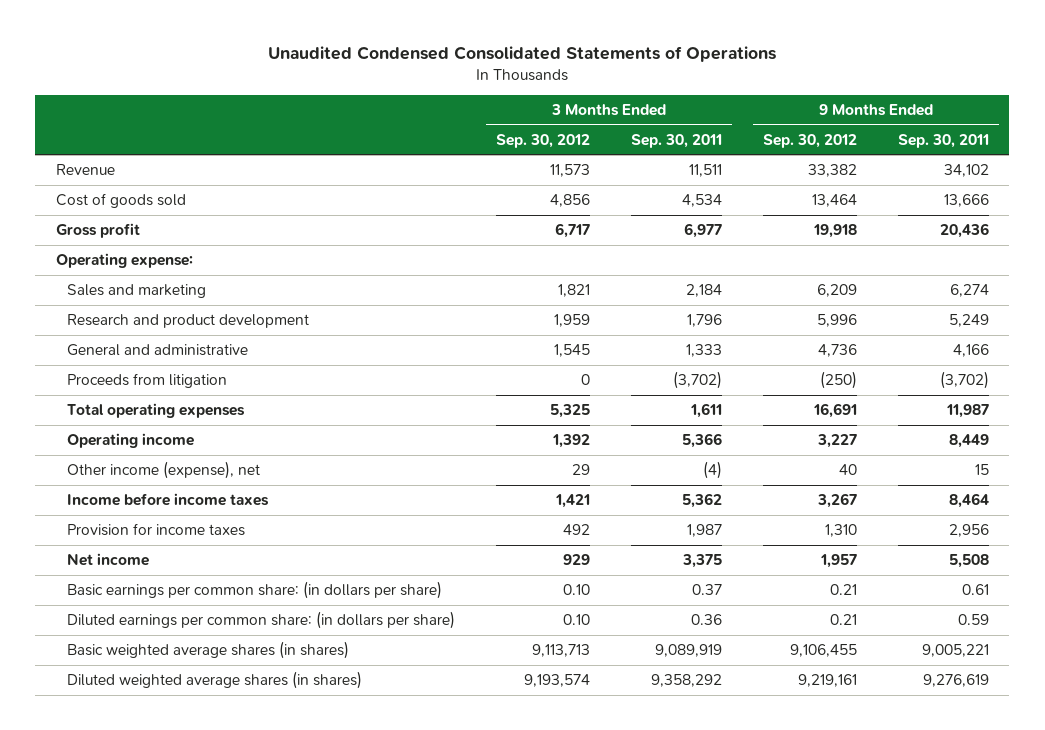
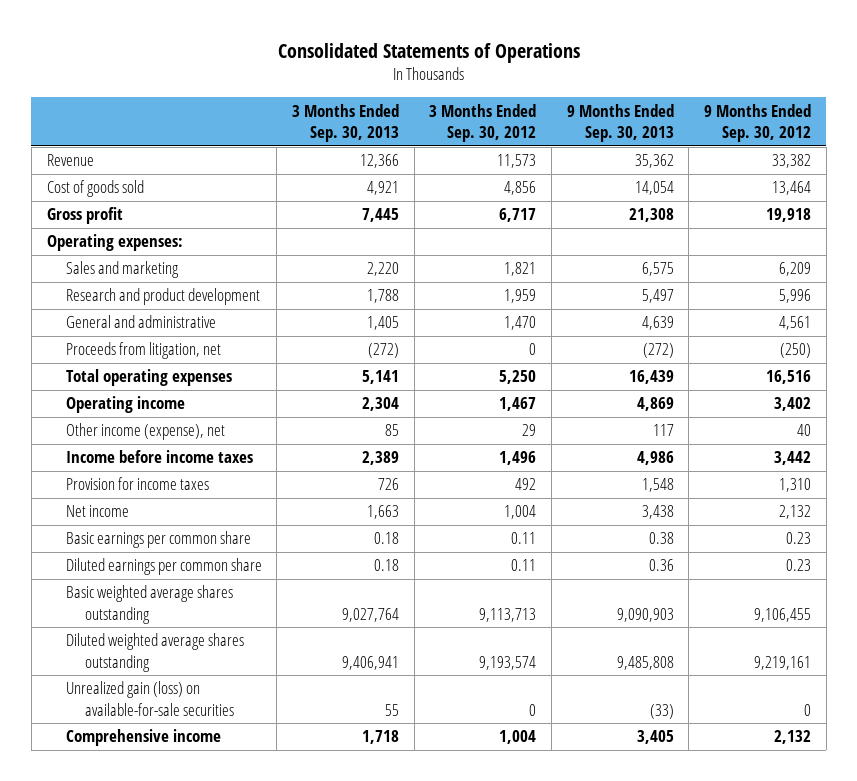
[268,46,777,63] Unaudited Condensed Consolidated Statements of Operations -> [277,42,580,63] Consolidated Statements of Operations
[631,133,723,148] Sep. 30, 2011 -> none
[898,133,990,148] Sep. 30, 2011 -> none
none -> [291,103,399,143] 3 Months Ended Sep. 30, 2013
none -> [566,103,674,143] 9 Months Ended Sep. 30, 2013
[55,252,193,268] Operating expense: -> [46,234,183,252] Operating expenses:
[554,343,591,357] 1,545 -> [504,316,537,331] 1,470
[818,343,858,357] 4,736 -> [778,316,811,331] 4,561
[67,372,228,388] Proceeds from litigation -> [65,342,221,360] Proceeds from litigation, net
[550,403,591,418] 5,325 -> [499,370,537,385] 5,250
[813,402,858,418] 16,691 -> [765,370,811,385] 16,516
[552,433,591,448] 1,392 -> [499,397,537,412] 1,467
[817,433,858,448] 3,227 -> [773,397,811,412] 3,402
[555,493,591,508] 1,421 -> [499,451,537,466] 1,496
[817,492,858,508] 3,267 -> [773,451,811,466] 3,442
[563,553,591,565] 929 -> [504,505,537,520] 1,004
[820,553,858,568] 1,957 -> [778,505,811,520] 2,132
[67,580,443,599] Basic earnings per common share: (in dollars per share) -> [65,531,251,549] Basic earnings per common share
[563,583,591,595] 0.10 -> [511,532,537,545] 0.11
[830,583,858,595] 0.21 -> [785,532,811,545] 0.23
[67,610,456,629] Diluted earnings per common share: (in dollars per share) -> [65,558,262,576] Diluted earnings per common share
[563,613,591,625] 0.10 -> [511,559,537,572] 0.11
[830,613,858,625] 0.21 -> [785,559,811,572] 0.23
[67,640,350,659] Basic weighted average shares (in shares) -> [65,585,233,625] Basic weighted average shares outstanding
[67,670,363,689] Diluted weighted average shares (in shares) -> [65,633,244,673] Diluted weighted average shares outstanding
none -> [65,681,234,717] Unrealized gain (loss) on available-for-sale securities
none -> [65,729,221,747] Comprehensive income

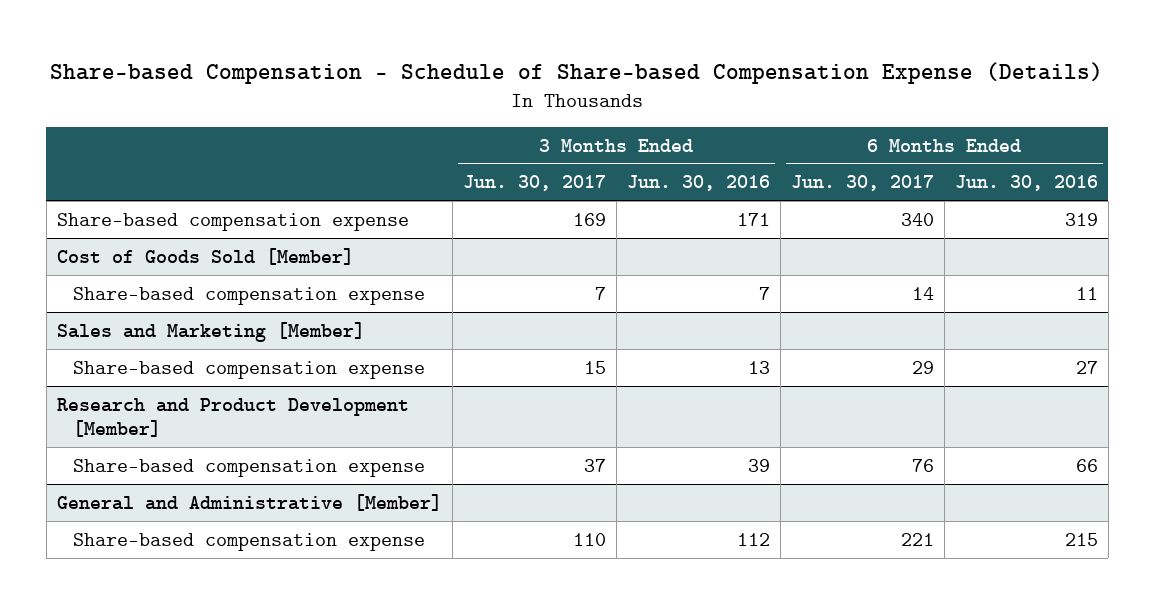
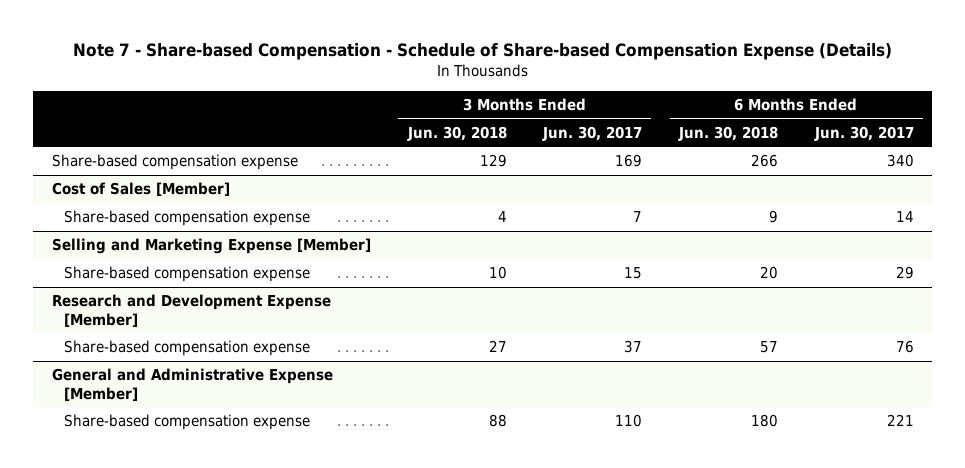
[50,61,1104,84] Share-based Compensation - Schedule of Share-based Compensation Expense (Details) -> [72,43,892,61] Note 7 - Share-based Compensation - Schedule of Share-based Compensation Expense (Details)
[626,175,770,192] Jun. 30, 2016 -> none
[954,175,1098,192] Jun. 30, 2016 -> none
none -> [406,125,507,141] Jun. 30, 2018
none -> [677,125,778,141] Jun. 30, 2018
[56,247,354,265] Cost of Goods Sold [Member] -> [51,182,230,197] Cost of Sales [Member]
[56,321,365,342] Sales and Marketing [Member] -> [51,238,371,255] Selling and Marketing Expense [Member]
[56,397,409,438] Research and Product Development [Member] -> [51,294,331,327] Research and Development Expense [Member]
[56,493,442,511] General and Administrative [Member] -> [51,368,333,401] General and Administrative Expense [Member]

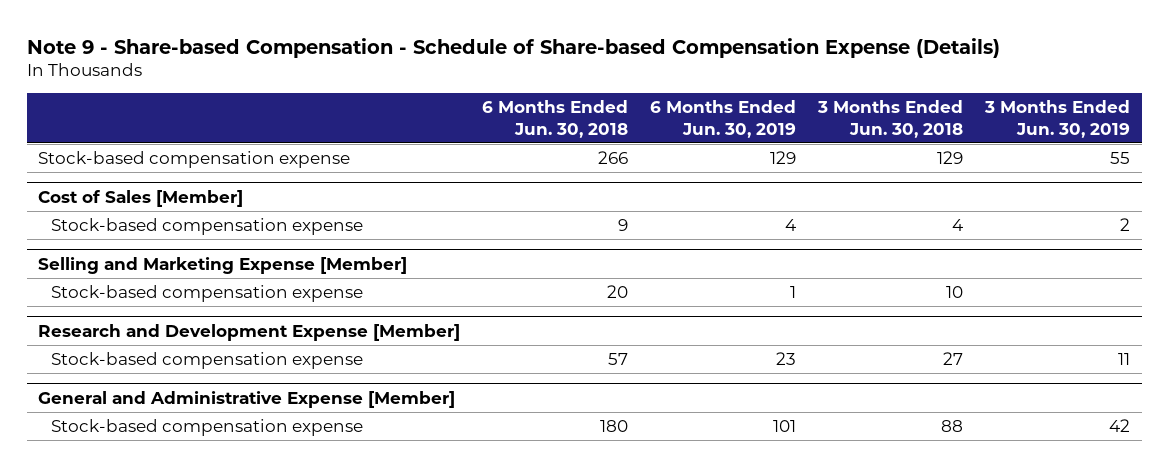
[72,43,892,61] Note 7 - Share-based Compensation - Schedule of Share-based Compensation Expense (Details) -> [27,37,1001,58] Note 9 - Share-based Compensation - Schedule of Share-based Compensation Expense (Details)
[542,125,643,141] Jun. 30, 2017 -> none
[813,125,914,141] Jun. 30, 2017 -> none
none -> [650,100,797,138] 6 Months Ended Jun. 30, 2019
none -> [984,100,1131,138] 3 Months Ended Jun. 30, 2019
[51,154,298,171] Share-based compensation expense -> [38,151,351,169] Stock-based compensation expense
[64,210,311,227] Share-based compensation expense -> [51,218,364,236] Stock-based compensation expense
[64,266,311,283] Share-based compensation expense -> [51,285,364,303] Stock-based compensation expense
[64,340,311,357] Share-based compensation expense -> [51,352,364,370] Stock-based compensation expense
[64,414,311,431] Share-based compensation expense -> [51,419,364,437] Stock-based compensation expense

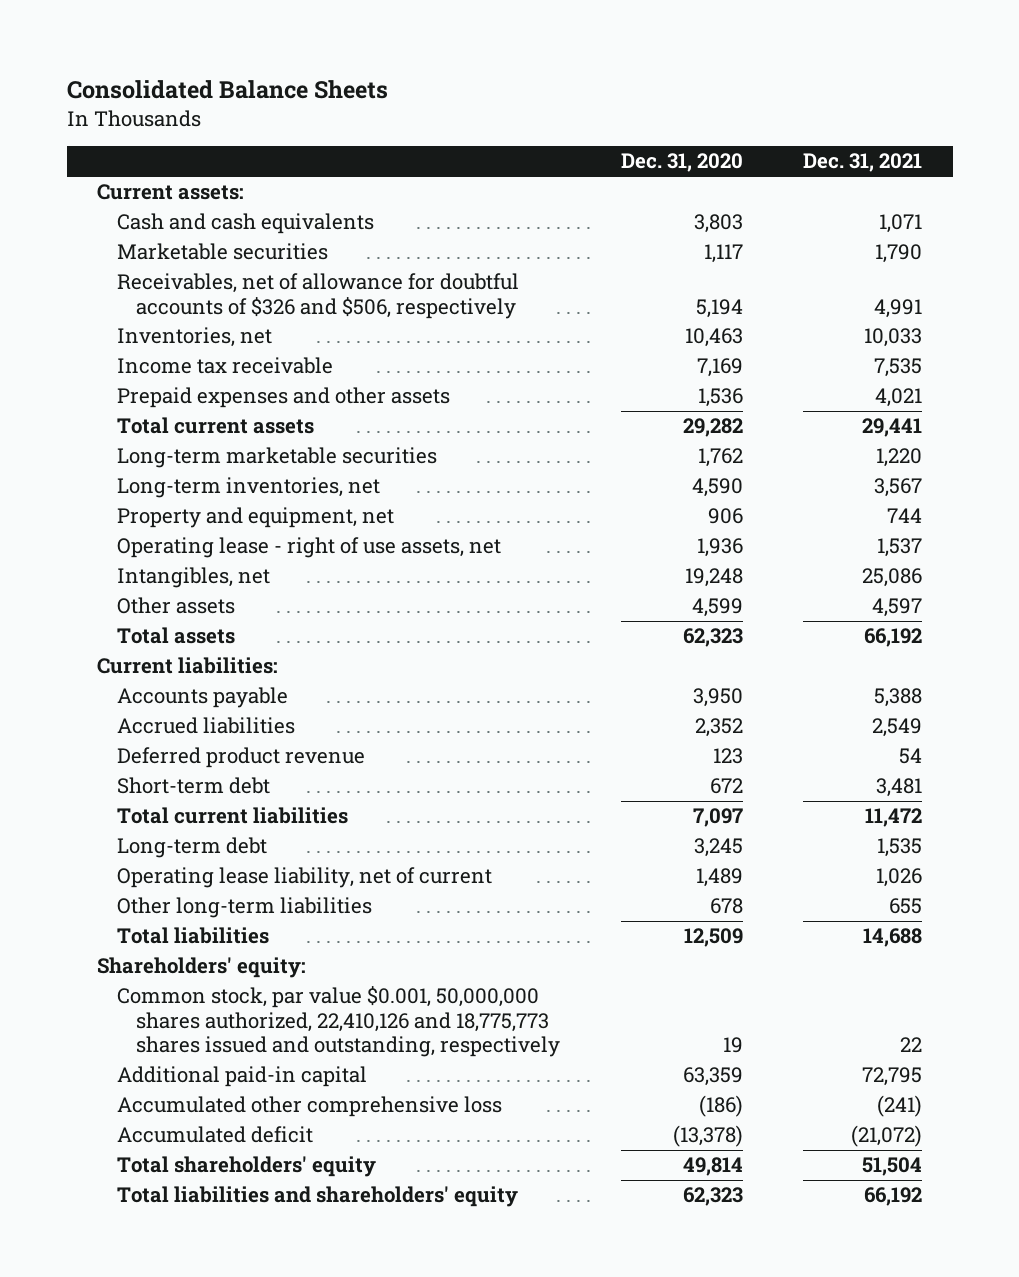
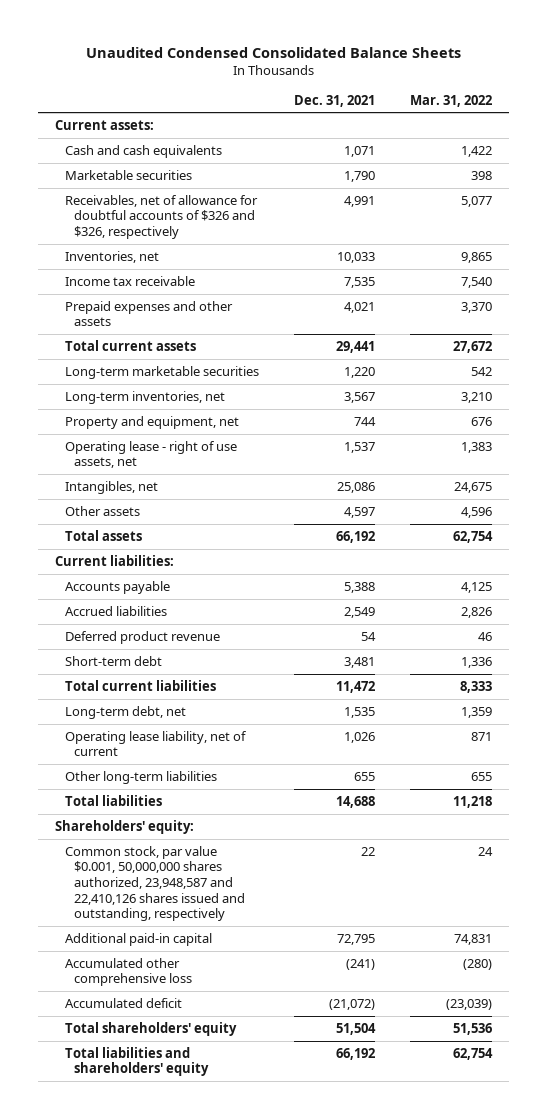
[66,80,388,100] Consolidated Balance Sheets -> [85,46,461,58] Unaudited Condensed Consolidated Balance Sheets
[620,153,743,173] Dec. 31, 2020 -> none
none -> [409,94,492,107] Mar. 31, 2022
[116,273,519,319] Receivables, net of allowance for doubtful accounts of $326 and $506, respectively -> [64,194,258,240] Receivables, net of allowance for doubtful accounts of $326 and $326, respectively
[116,837,267,859] Long-term debt -> [64,705,186,719] Long-term debt, net
[116,986,561,1058] Common stock, par value $0.001, 50,000,000 shares authorized, 22,410,126 and 18,775,773 shares issued and outstanding, respectively -> [64,845,245,922] Common stock, par value $0.001, 50,000,000 shares authorized, 23,948,587 and 22,410,126 shares issued and outstanding, respectively

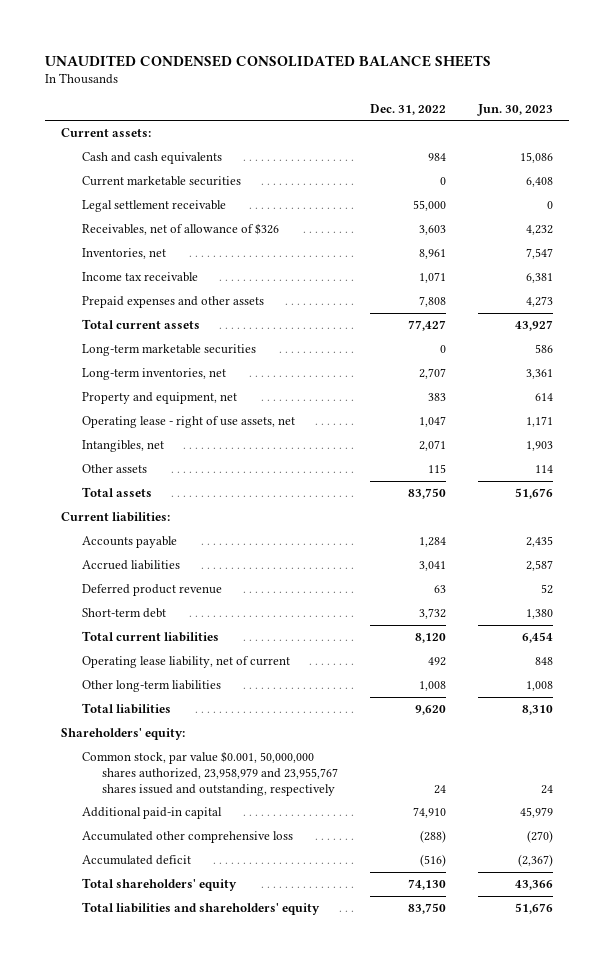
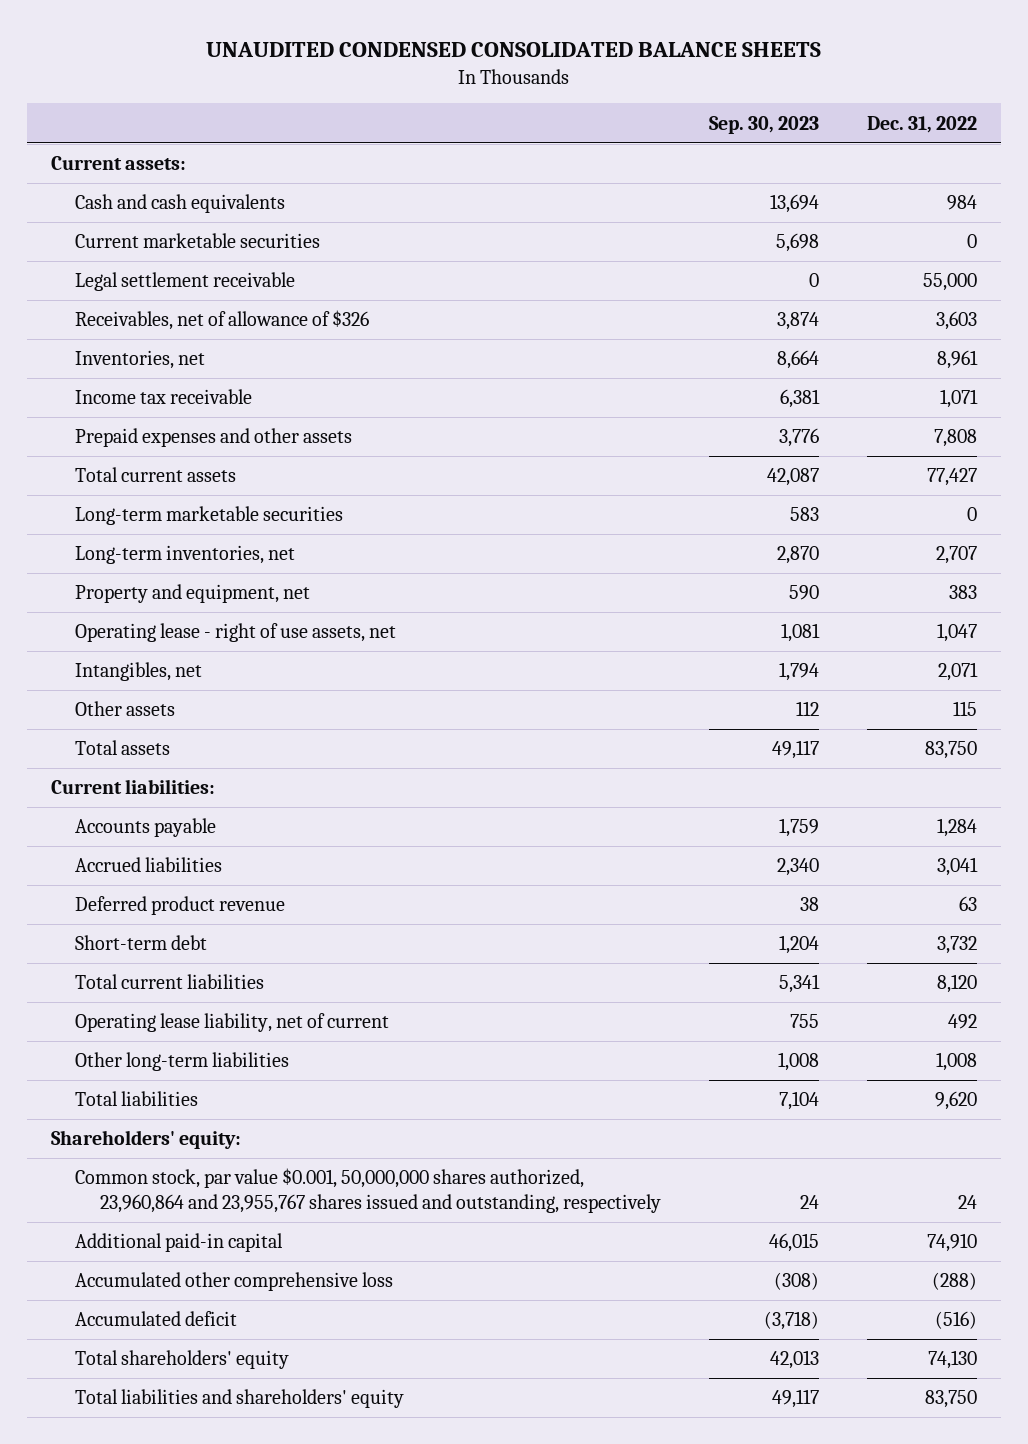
[476,103,553,116] Jun. 30, 2023 -> none
none -> [709,115,820,134] Sep. 30, 2023
[81,751,339,796] Common stock, par value $0.001, 50,000,000 shares authorized, 23,958,979 and 23,955,767 shares issued and outstanding, respectively -> [75,1168,662,1213] Common stock, par value $0.001, 50,000,000 shares authorized, 23,960,864 and 23,955,767 shares issued and outstanding, respectively

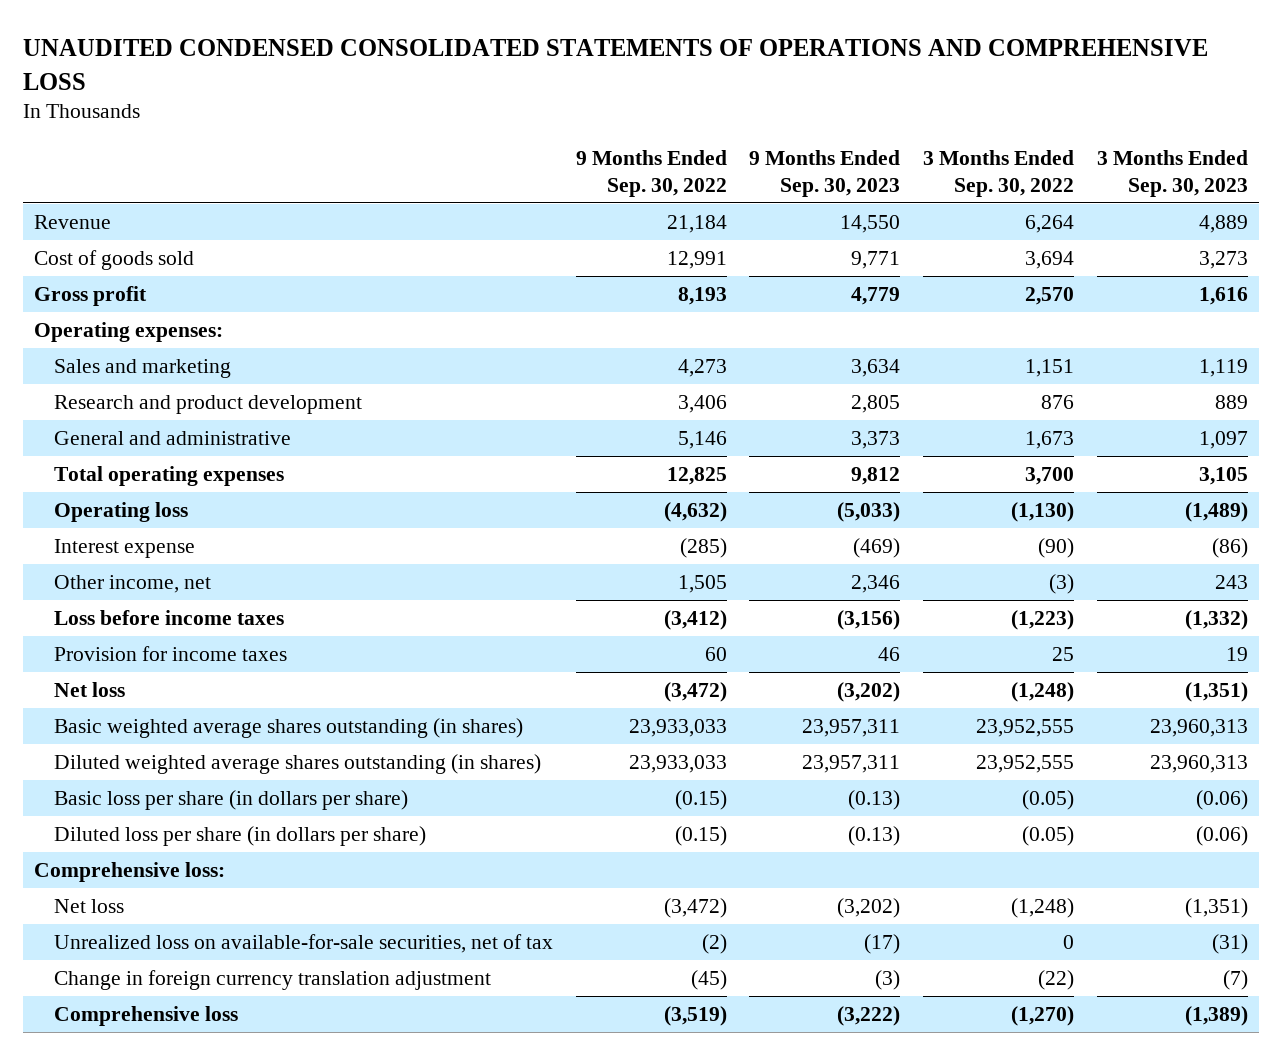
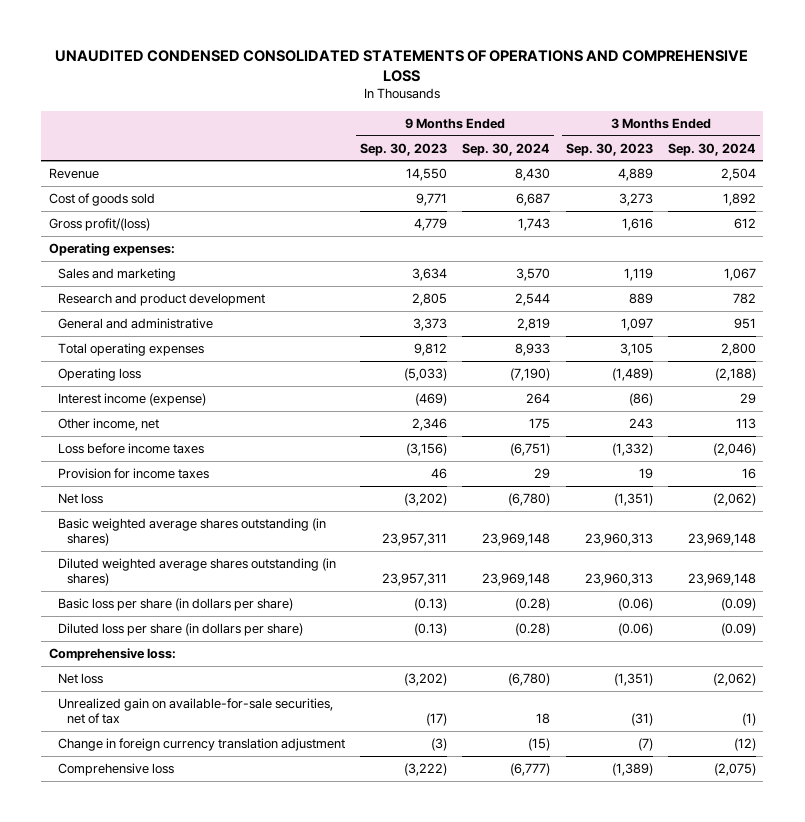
[575,149,727,197] 9 Months Ended Sep. 30, 2022 -> none
[923,149,1075,197] 3 Months Ended Sep. 30, 2022 -> none
none -> [462,142,551,156] Sep. 30, 2024
none -> [667,142,756,156] Sep. 30, 2024
[34,285,148,306] Gross profit -> [48,217,150,231] Gross profit/(loss)
[54,538,196,558] Interest expense -> [57,392,206,406] Interest income (expense)
[54,933,554,953] Unrealized loss on available-for-sale securities, net of tax -> [57,697,333,725] Unrealized gain on available-for-sale securities, net of tax

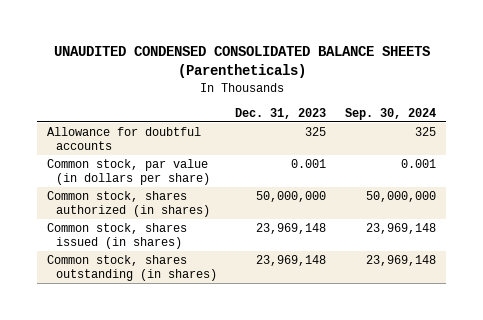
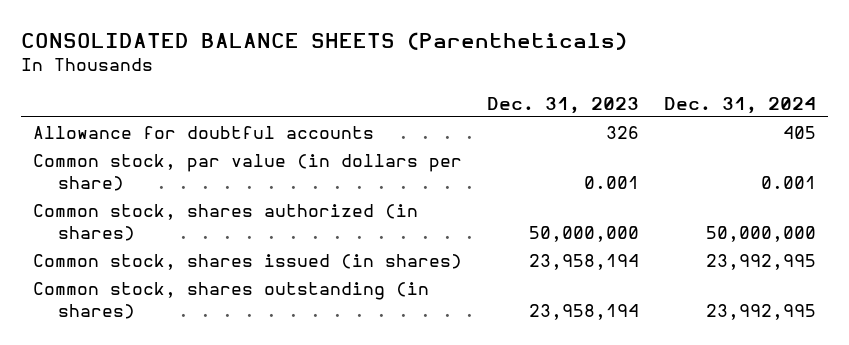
[53,46,430,79] UNAUDITED CONDENSED CONSOLIDATED BALANCE SHEETS (Parentheticals) -> [21,32,628,51] CONSOLIDATED BALANCE SHEETS (Parentheticals)
[345,108,437,121] Sep. 30, 2024 -> none
none -> [663,96,816,114] Dec. 31, 2024
[305,127,327,137] 325 -> [606,125,640,139] 326
[256,223,327,235] 23,969,148 -> [529,253,640,270] 23,958,194
[256,255,327,267] 23,969,148 -> [529,303,640,320] 23,958,194

